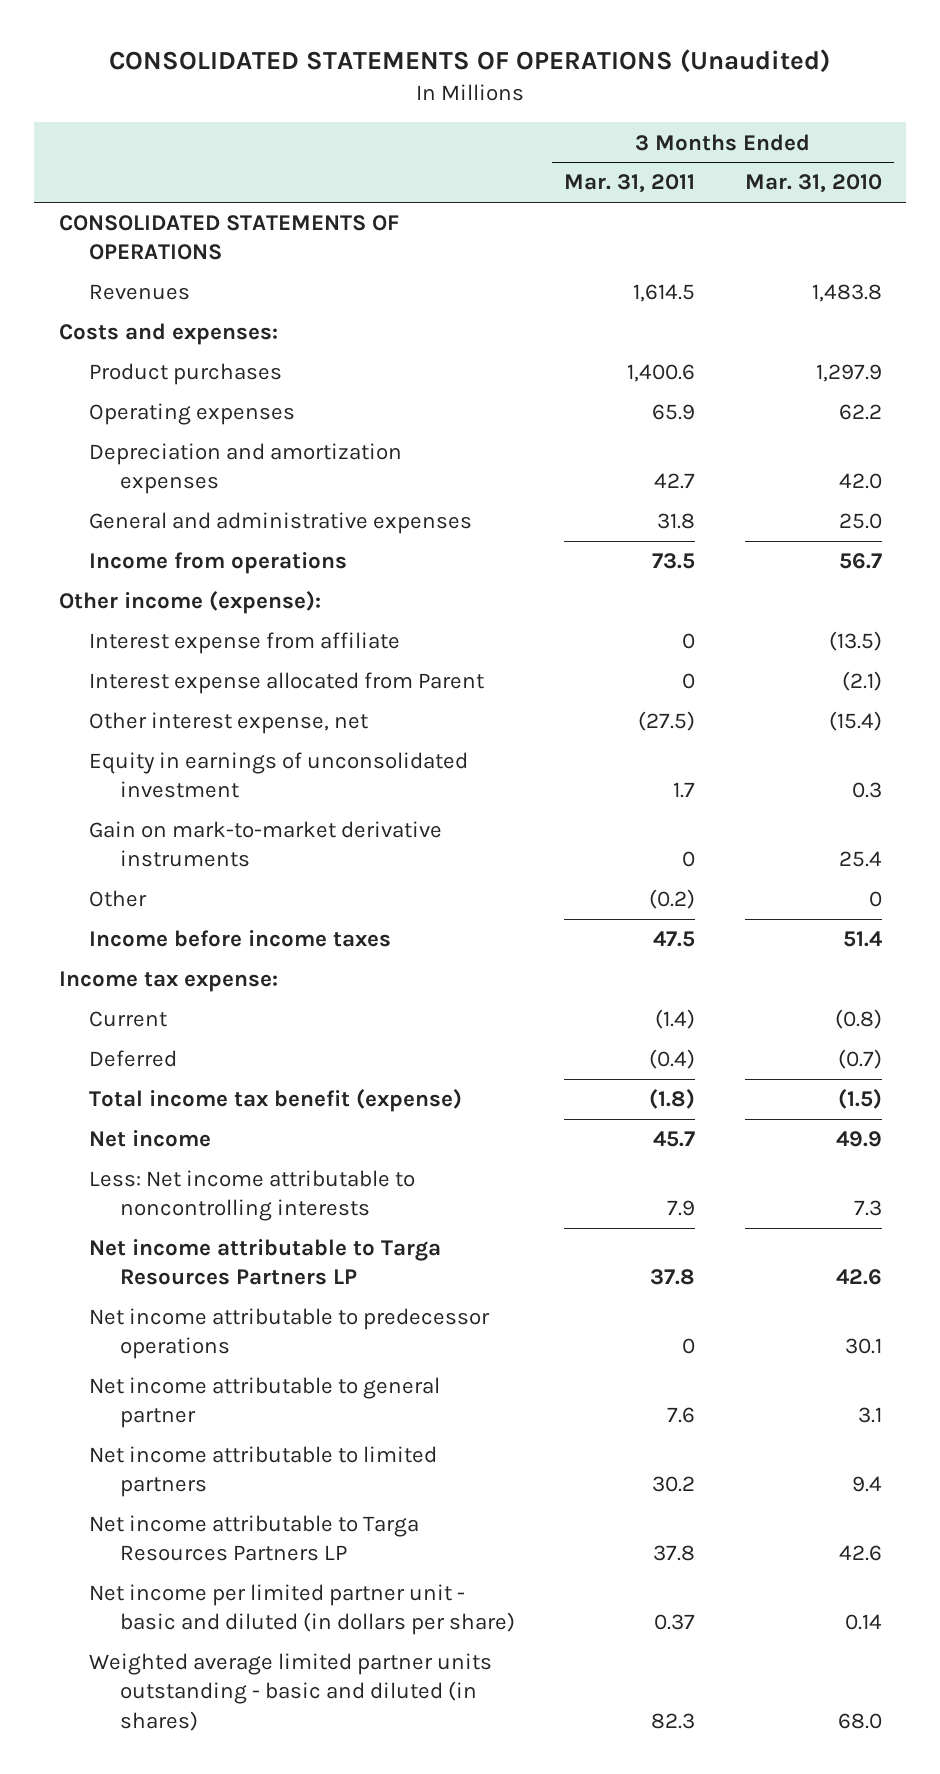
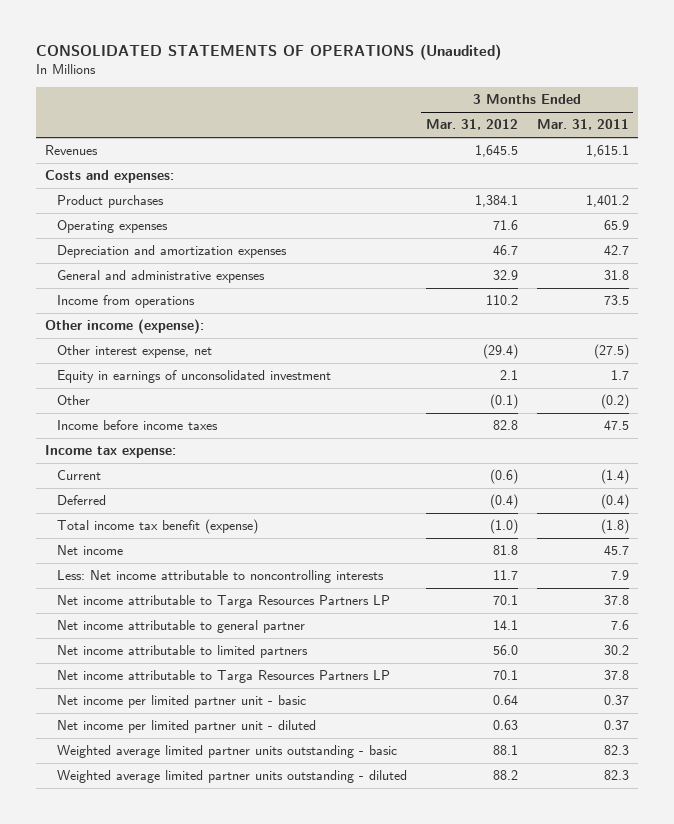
[744,174,882,194] Mar. 31, 2010 -> none
none -> [426,119,519,131] Mar. 31, 2012
[58,215,399,261] CONSOLIDATED STATEMENTS OF OPERATIONS -> none
[633,284,696,303] 1,614.5 -> [585,145,629,158] 1,615.1
[627,364,696,383] 1,400.6 -> [585,195,629,208] 1,401.2
[89,632,401,655] Interest expense from affiliate -> none
[89,672,485,695] Interest expense allocated from Parent -> none
[89,821,443,868] Gain on mark-to-market derivative instruments -> none
[89,1308,491,1360] Net income attributable to predecessor operations -> none
none -> [57,695,307,709] Net income per limited partner unit - basic
[89,1584,515,1636] Net income per limited partner unit - basic and diluted (in dollars per share) -> [57,720,317,734] Net income per limited partner unit - diluted
none -> [57,745,398,759] Weighted average limited partner units outstanding - basic
[89,1653,493,1731] Weighted average limited partner units outstanding - basic and diluted (in shares) -> [57,770,408,784] Weighted average limited partner units outstanding - diluted

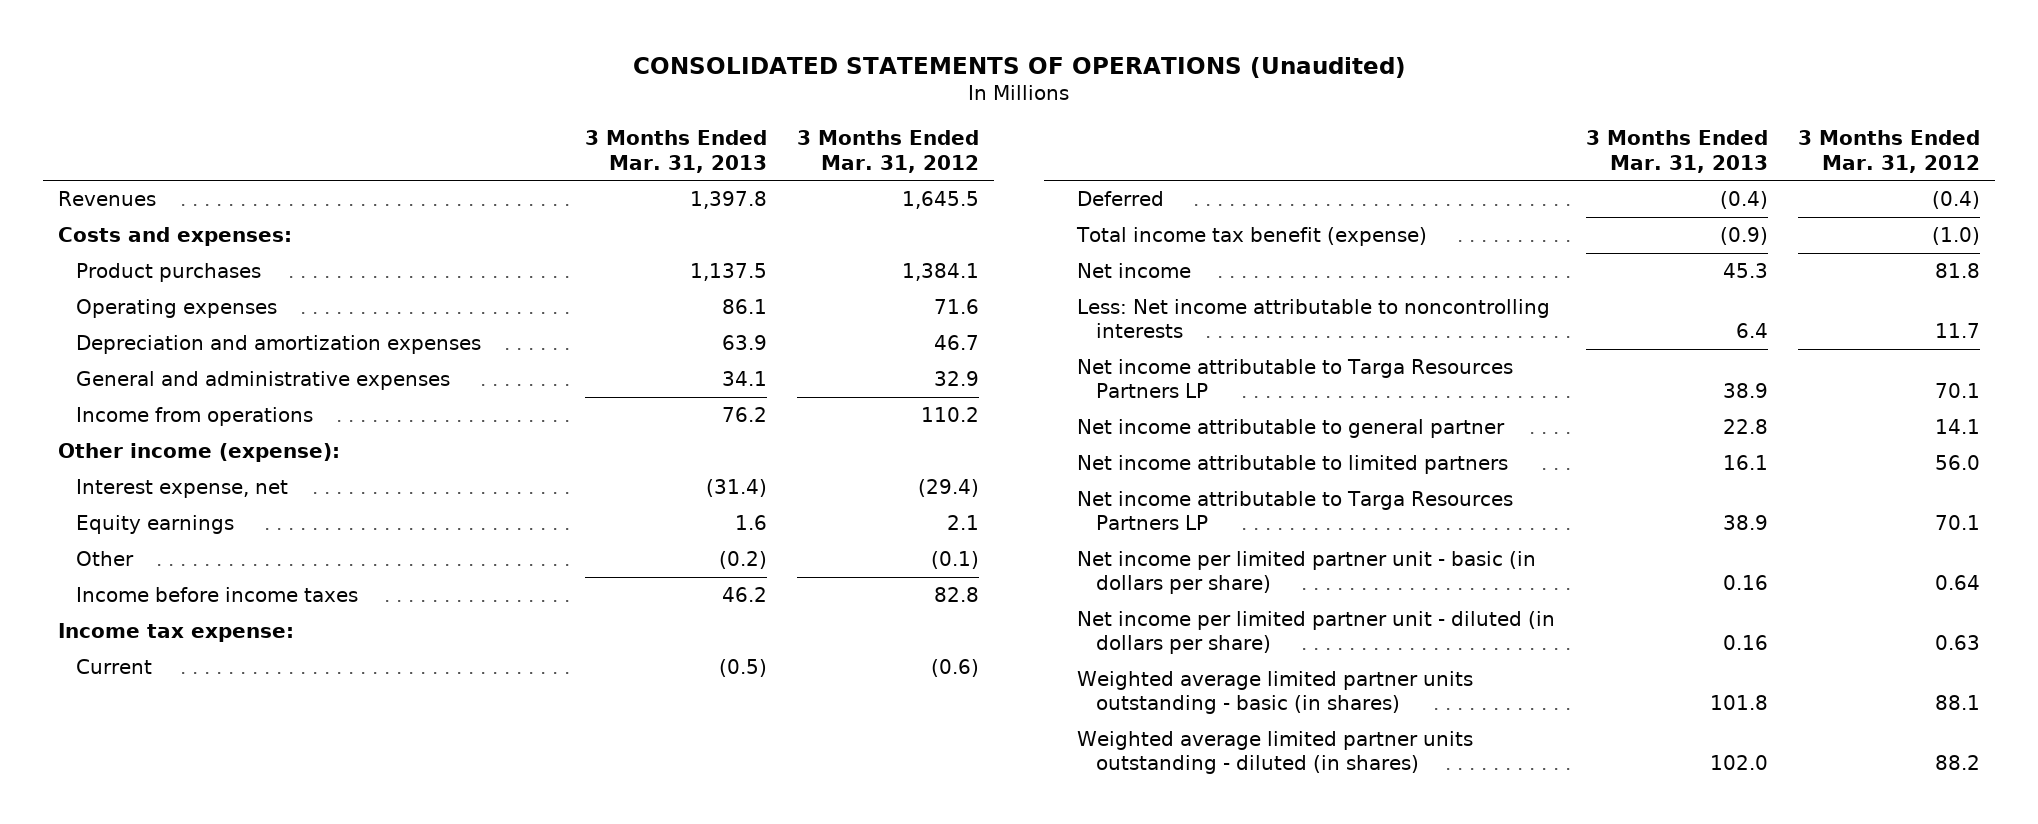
[536,119,629,131] Mar. 31, 2011 -> none
none -> [584,130,767,173] 3 Months Ended Mar. 31, 2013
[57,345,213,359] Other interest expense, net -> [76,479,289,499] Interest expense, net
[57,370,332,384] Equity in earnings of unconsolidated investment -> [76,515,235,535] Equity earnings
[57,695,307,709] Net income per limited partner unit - basic -> [1077,551,1537,595] Net income per limited partner unit - basic (in dollars per share)
[57,720,317,734] Net income per limited partner unit - diluted -> [1077,611,1556,655] Net income per limited partner unit - diluted (in dollars per share)
[57,745,398,759] Weighted average limited partner units outstanding - basic -> [1077,671,1474,715] Weighted average limited partner units outstanding - basic (in shares)
[57,770,408,784] Weighted average limited partner units outstanding - diluted -> [1077,731,1474,775] Weighted average limited partner units outstanding - diluted (in shares)

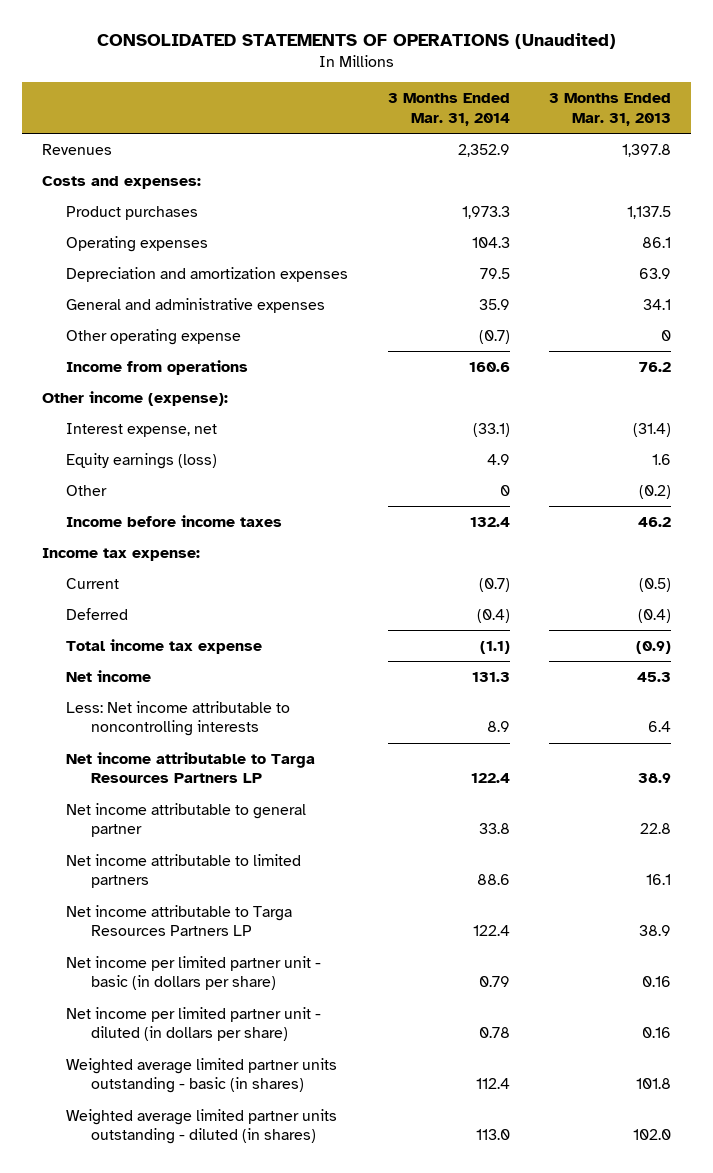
[797,130,980,173] 3 Months Ended Mar. 31, 2012 -> none
none -> [387,93,510,126] 3 Months Ended Mar. 31, 2014
none -> [66,328,242,345] Other operating expense
[76,515,235,535] Equity earnings -> [66,452,218,469] Equity earnings (loss)
[1076,227,1428,247] Total income tax benefit (expense) -> [66,638,263,654] Total income tax expense

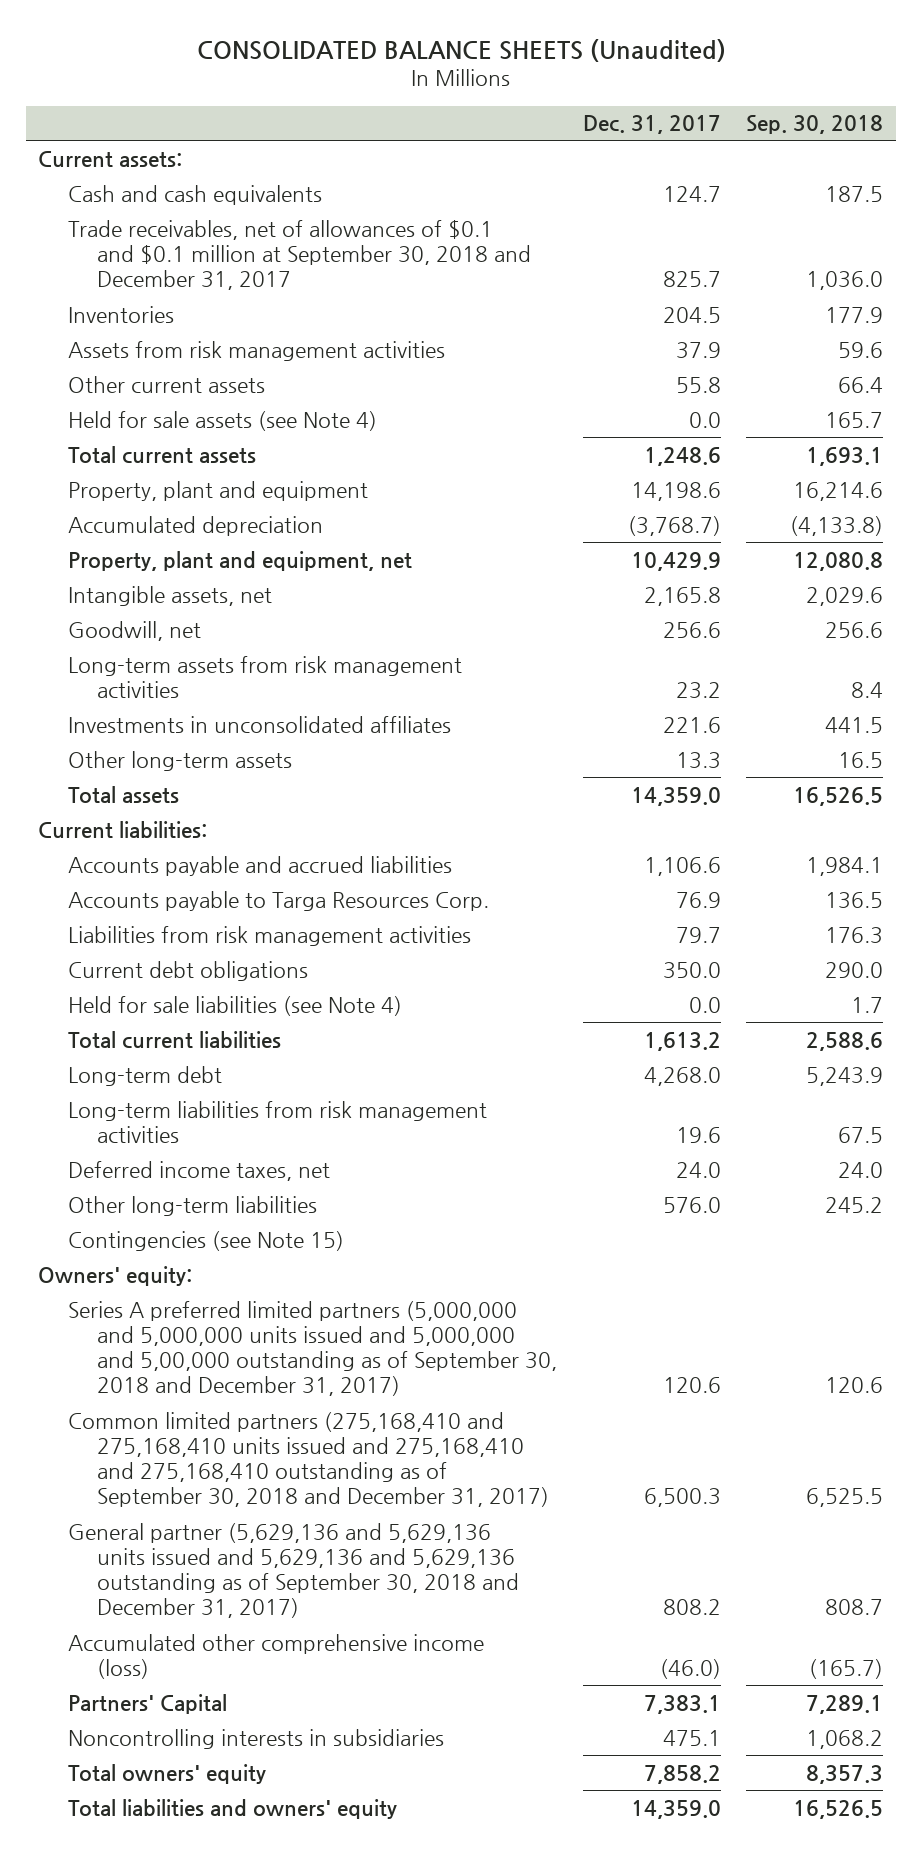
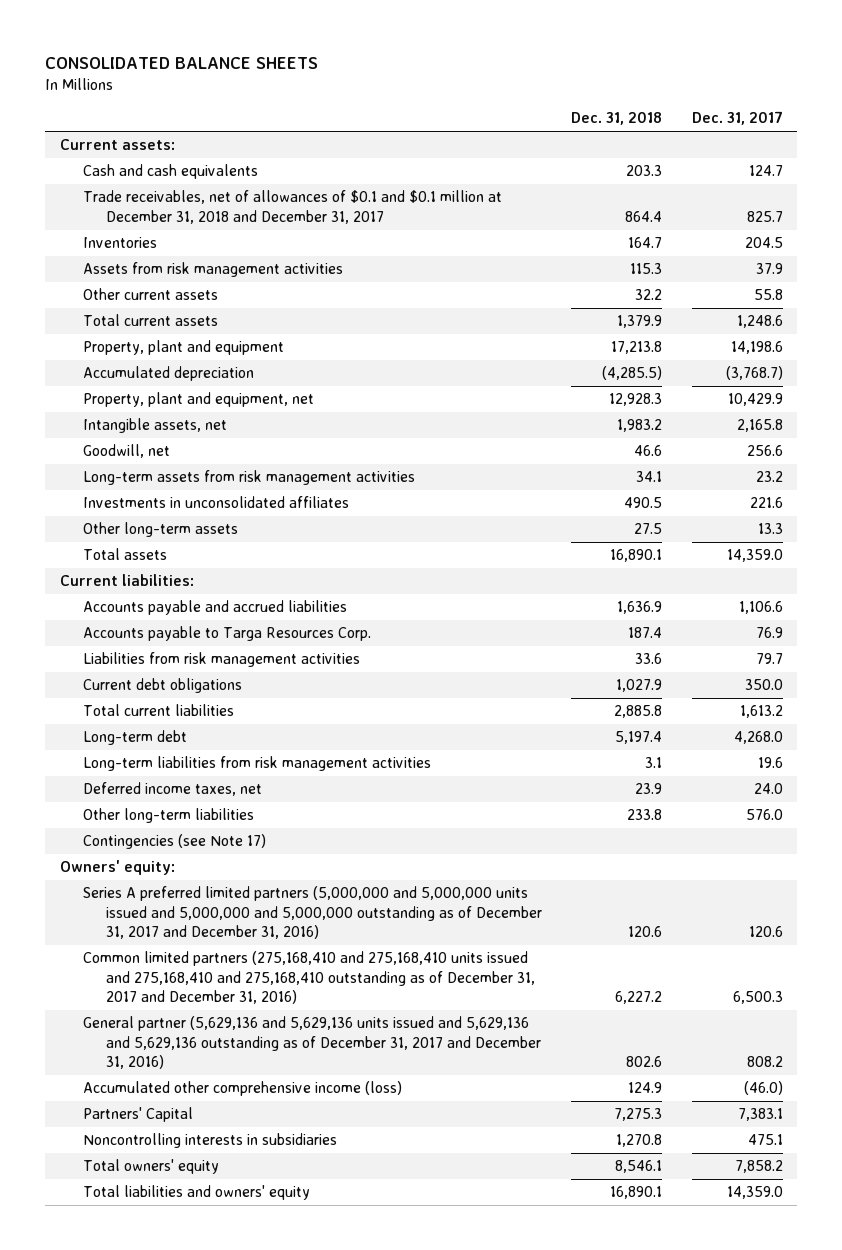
[196,38,726,62] CONSOLIDATED BALANCE SHEETS (Unaudited) -> [44,56,318,69] CONSOLIDATED BALANCE SHEETS
[746,115,884,135] Sep. 30, 2018 -> none
none -> [571,112,663,126] Dec. 31, 2018
[67,219,532,291] Trade receivables, net of allowances of $0.1 and $0.1 million at September 30, 2018 and December 31, 2017 -> [82,190,502,224] Trade receivables, net of allowances of $0.1 and $0.1 million at December 31, 2018 and December 31, 2017
[67,410,377,431] Held for sale assets (see Note 4) -> none
[67,995,402,1016] Held for sale liabilities (see Note 4) -> none
[67,1230,344,1251] Contingencies (see Note 15) -> [82,834,266,850] Contingencies (see Note 17)
[67,1300,558,1397] Series A preferred limited partners (5,000,000 and 5,000,000 units issued and 5,000,000 and 5,00,000 outstanding as of September 30, 2018 and December 31, 2017) -> [82,886,542,940] Series A preferred limited partners (5,000,000 and 5,000,000 units issued and 5,000,000 and 5,000,000 outstanding as of December 31, 2017 and December 31, 2016)
[67,1411,550,1508] Common limited partners (275,168,410 and 275,168,410 units issued and 275,168,410 and 275,168,410 outstanding as of September 30, 2018 and December 31, 2017) -> [82,951,535,1005] Common limited partners (275,168,410 and 275,168,410 units issued and 275,168,410 and 275,168,410 outstanding as of December 31, 2017 and December 31, 2016)
[67,1522,520,1619] General partner (5,629,136 and 5,629,136 units issued and 5,629,136 and 5,629,136 outstanding as of September 30, 2018 and December 31, 2017) -> [82,1016,541,1070] General partner (5,629,136 and 5,629,136 units issued and 5,629,136 and 5,629,136 outstanding as of December 31, 2017 and December 31, 2016)

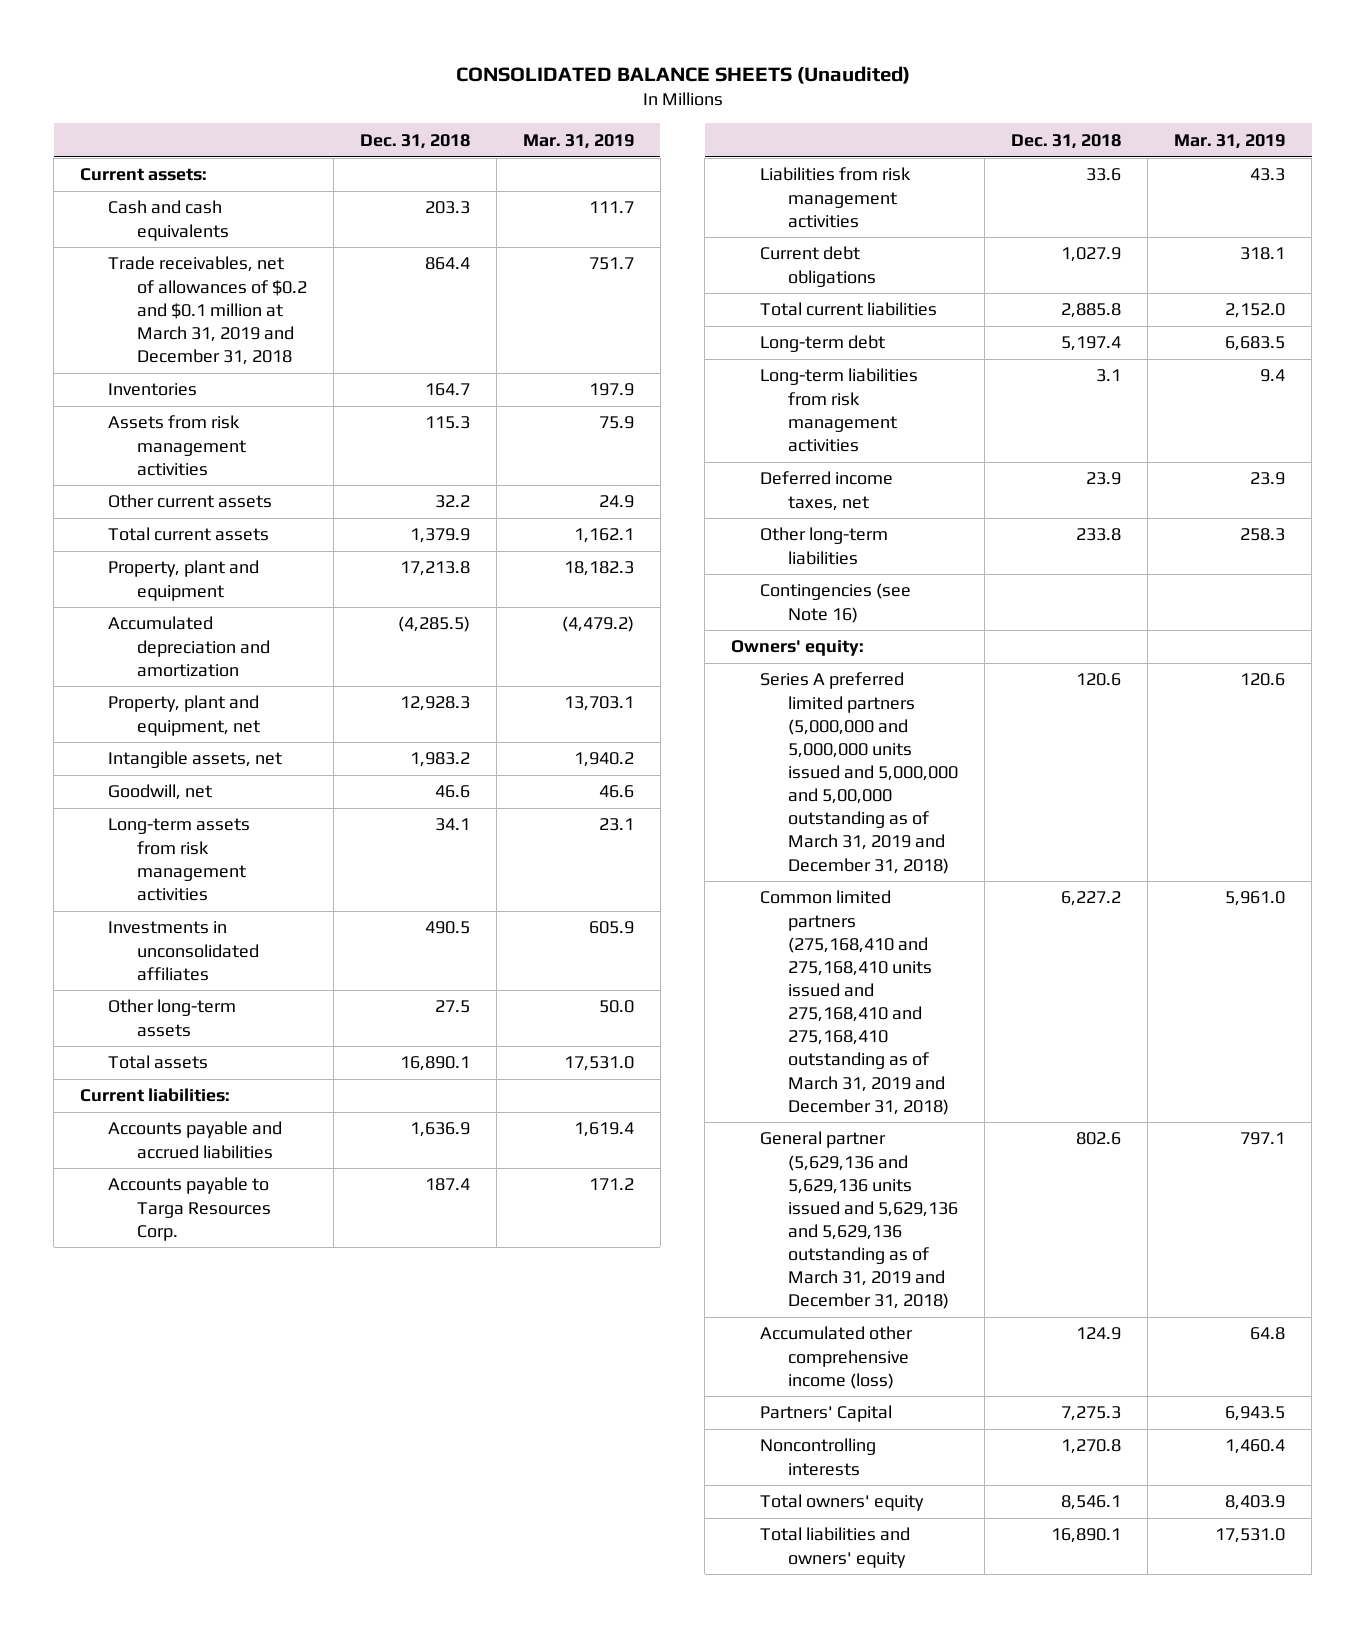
[44,56,318,69] CONSOLIDATED BALANCE SHEETS -> [455,66,910,85] CONSOLIDATED BALANCE SHEETS (Unaudited)
[691,111,783,126] Dec. 31, 2017 -> none
none -> [522,133,634,149] Mar. 31, 2019
[82,190,502,224] Trade receivables, net of allowances of $0.1 and $0.1 million at December 31, 2018 and December 31, 2017 -> [108,256,307,365] Trade receivables, net of allowances of $0.2 and $0.1 million at March 31, 2019 and December 31, 2018
[82,366,254,382] Accumulated depreciation -> [108,616,270,677] Accumulated depreciation and amortization
[82,834,266,850] Contingencies (see Note 17) -> [759,583,911,623] Contingencies (see Note 16)
[82,886,542,940] Series A preferred limited partners (5,000,000 and 5,000,000 units issued and 5,000,000 and 5,000,000 outstanding as of December 31, 2017 and December 31, 2016) -> [759,672,959,874] Series A preferred limited partners (5,000,000 and 5,000,000 units issued and 5,000,000 and 5,00,000 outstanding as of March 31, 2019 and December 31, 2018)
[82,951,535,1005] Common limited partners (275,168,410 and 275,168,410 units issued and 275,168,410 and 275,168,410 outstanding as of December 31, 2017 and December 31, 2016) -> [759,890,950,1115] Common limited partners (275,168,410 and 275,168,410 units issued and 275,168,410 and 275,168,410 outstanding as of March 31, 2019 and December 31, 2018)
[82,1016,541,1070] General partner (5,629,136 and 5,629,136 units issued and 5,629,136 and 5,629,136 outstanding as of December 31, 2017 and December 31, 2016) -> [759,1131,959,1310] General partner (5,629,136 and 5,629,136 units issued and 5,629,136 and 5,629,136 outstanding as of March 31, 2019 and December 31, 2018)
[82,1133,337,1149] Noncontrolling interests in subsidiaries -> [759,1438,876,1476] Noncontrolling interests

